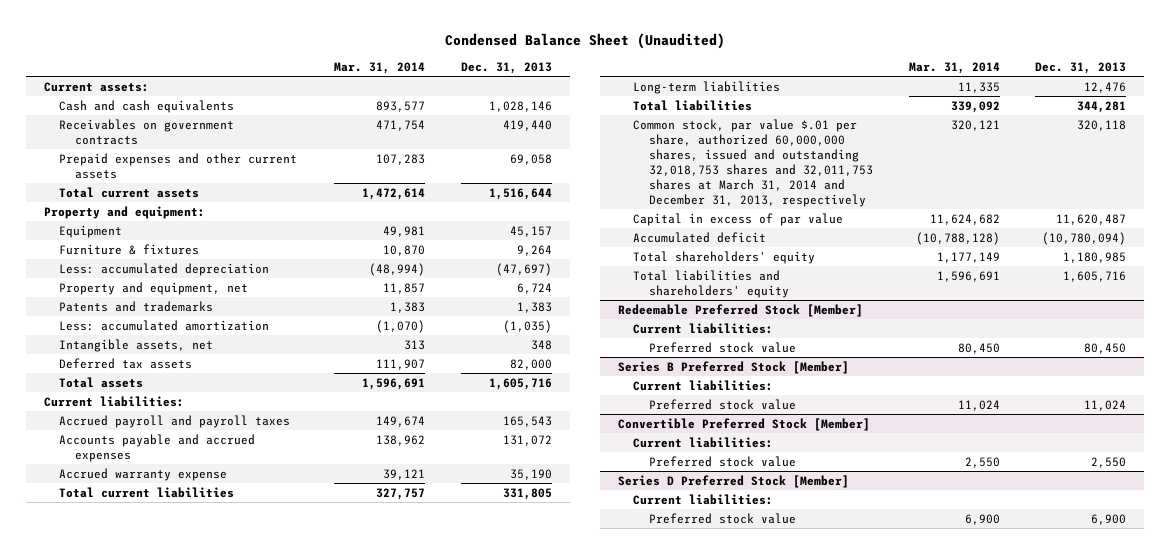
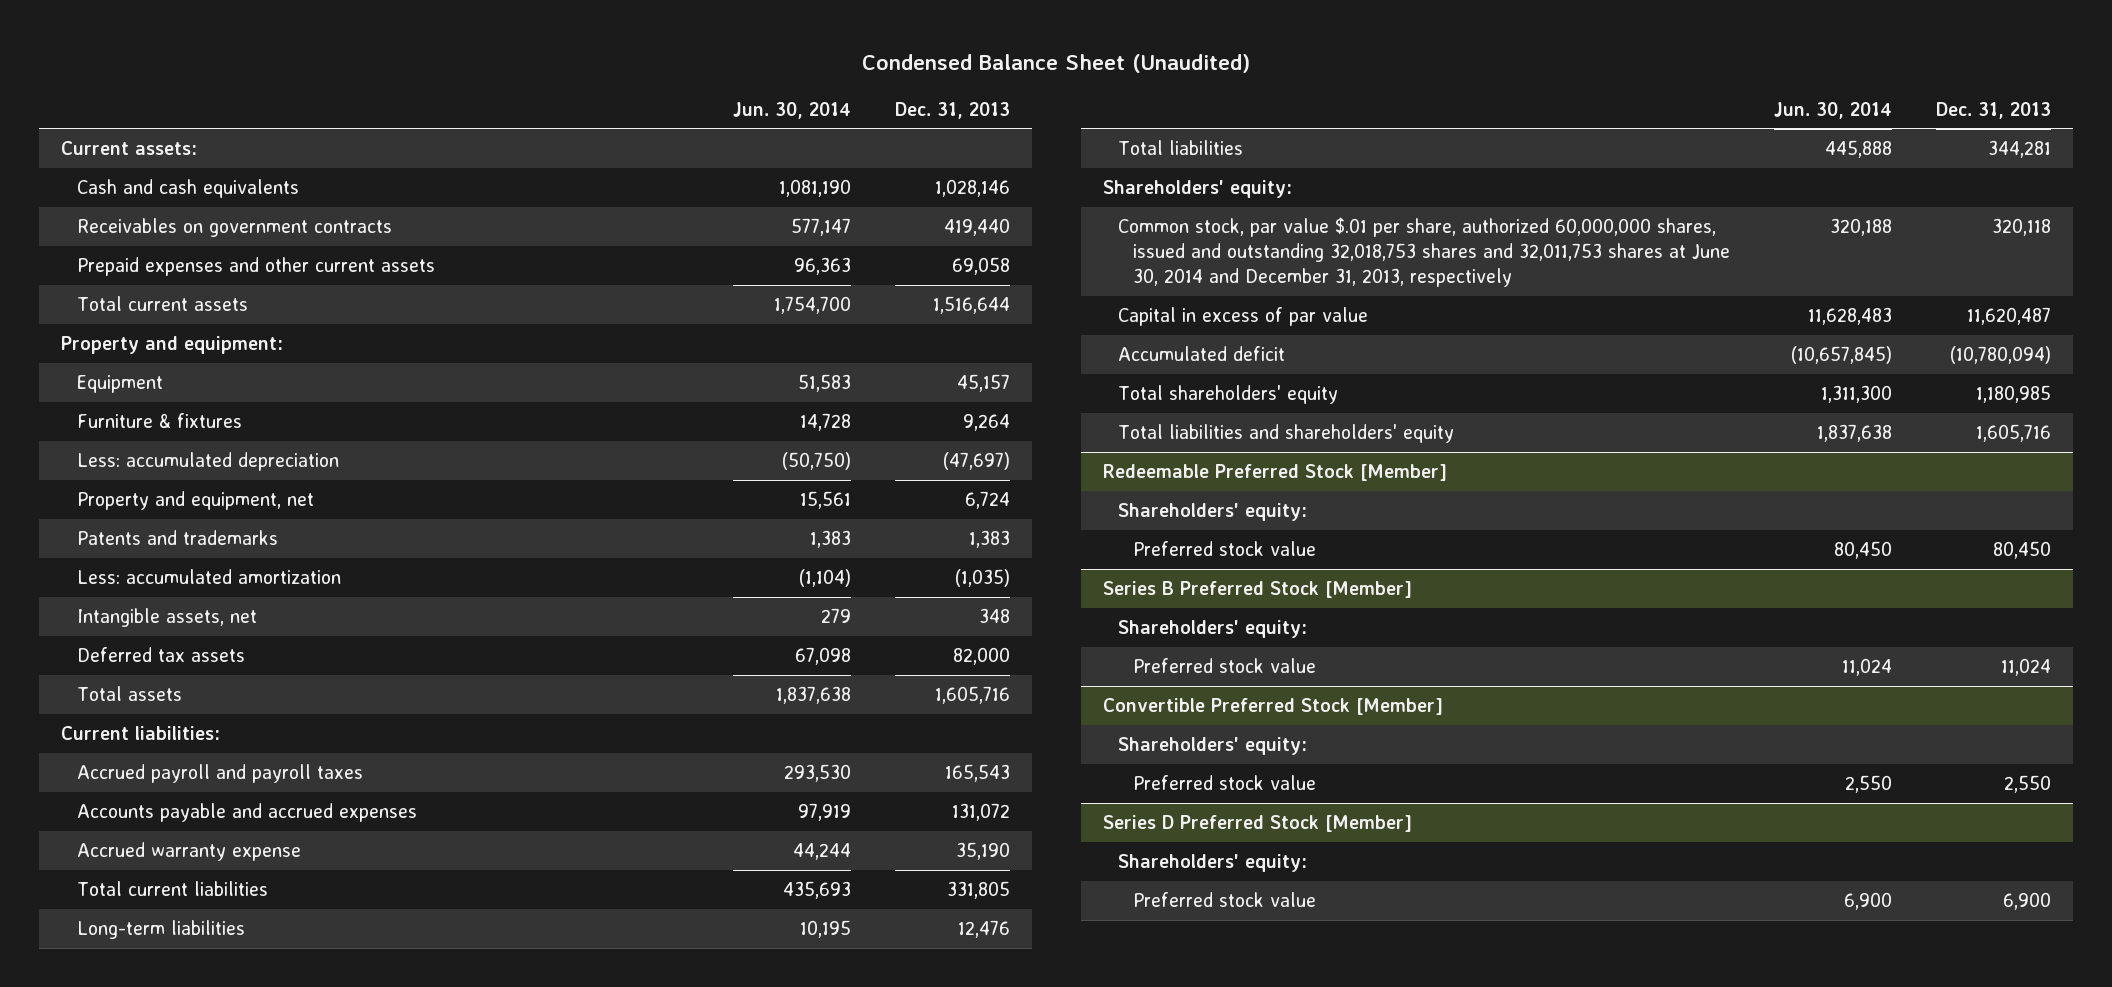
[334,61,426,74] Mar. 31, 2014 -> none
none -> [732,101,851,119] Jun. 30, 2014
none -> [1102,180,1292,199] Shareholders' equity:
[633,118,873,207] Common stock, par value $.01 per share, authorized 60,000,000 shares, issued and outstanding 32,018,753 shares and 32,011,753 shares at March 31, 2014 and December 31, 2013, respectively -> [1117,217,1730,288] Common stock, par value $.01 per share, authorized 60,000,000 shares, issued and outstanding 32,018,753 shares and 32,011,753 shares at June 30, 2014 and December 31, 2013, respectively
[633,322,774,334] Current liabilities: -> none
none -> [1117,503,1307,522] Shareholders' equity:
[633,379,774,391] Current liabilities: -> none
none -> [1117,620,1307,639] Shareholders' equity:
[633,436,774,448] Current liabilities: -> none
none -> [1117,737,1307,756] Shareholders' equity:
[633,493,774,505] Current liabilities: -> none
none -> [1117,854,1307,873] Shareholders' equity:

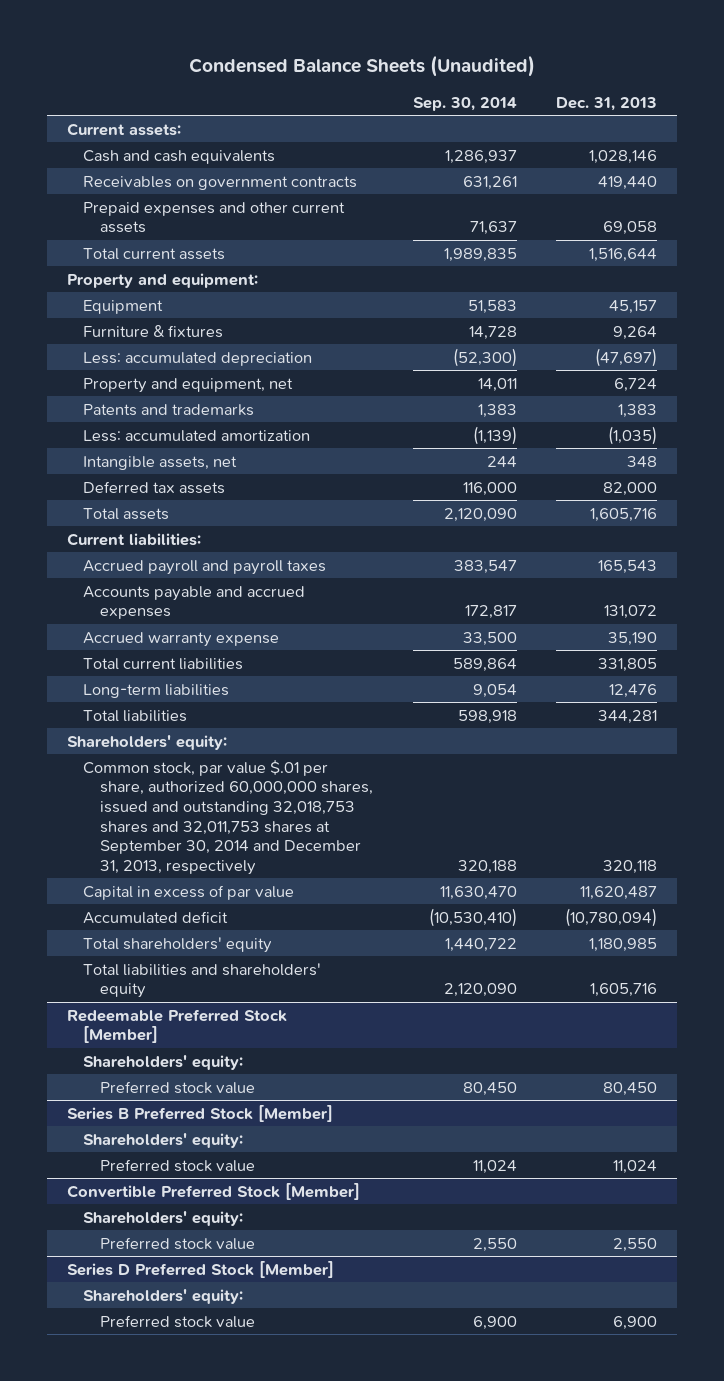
[862,53,1251,73] Condensed Balance Sheet (Unaudited) -> [188,55,535,78] Condensed Balance Sheets (Unaudited)
[732,101,851,119] Jun. 30, 2014 -> none
none -> [412,96,517,111] Sep. 30, 2014
[1117,217,1730,288] Common stock, par value $.01 per share, authorized 60,000,000 shares, issued and outstanding 32,018,753 shares and 32,011,753 shares at June 30, 2014 and December 31, 2013, respectively -> [83,759,373,875] Common stock, par value $.01 per share, authorized 60,000,000 shares, issued and outstanding 32,018,753 shares and 32,011,753 shares at September 30, 2014 and December 31, 2013, respectively

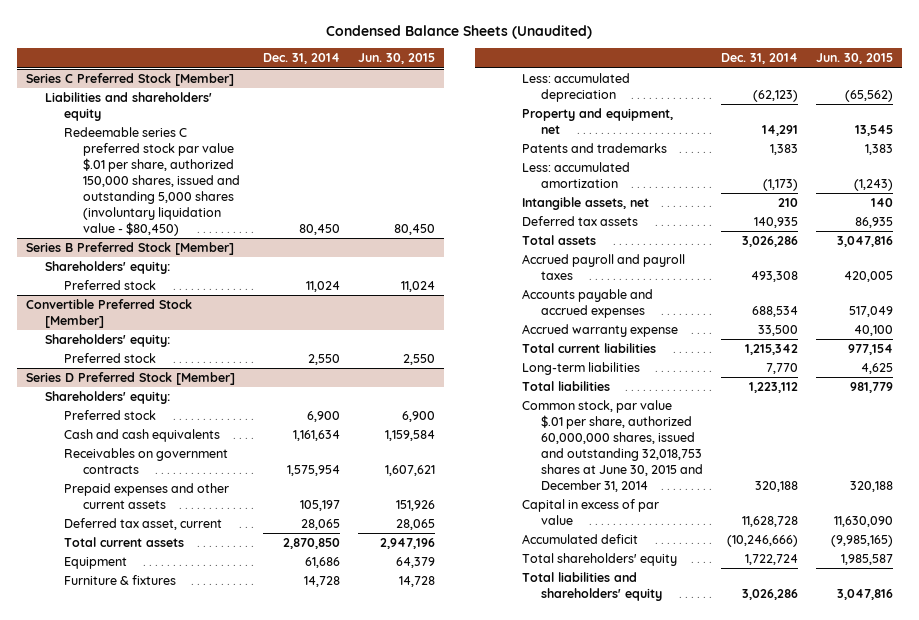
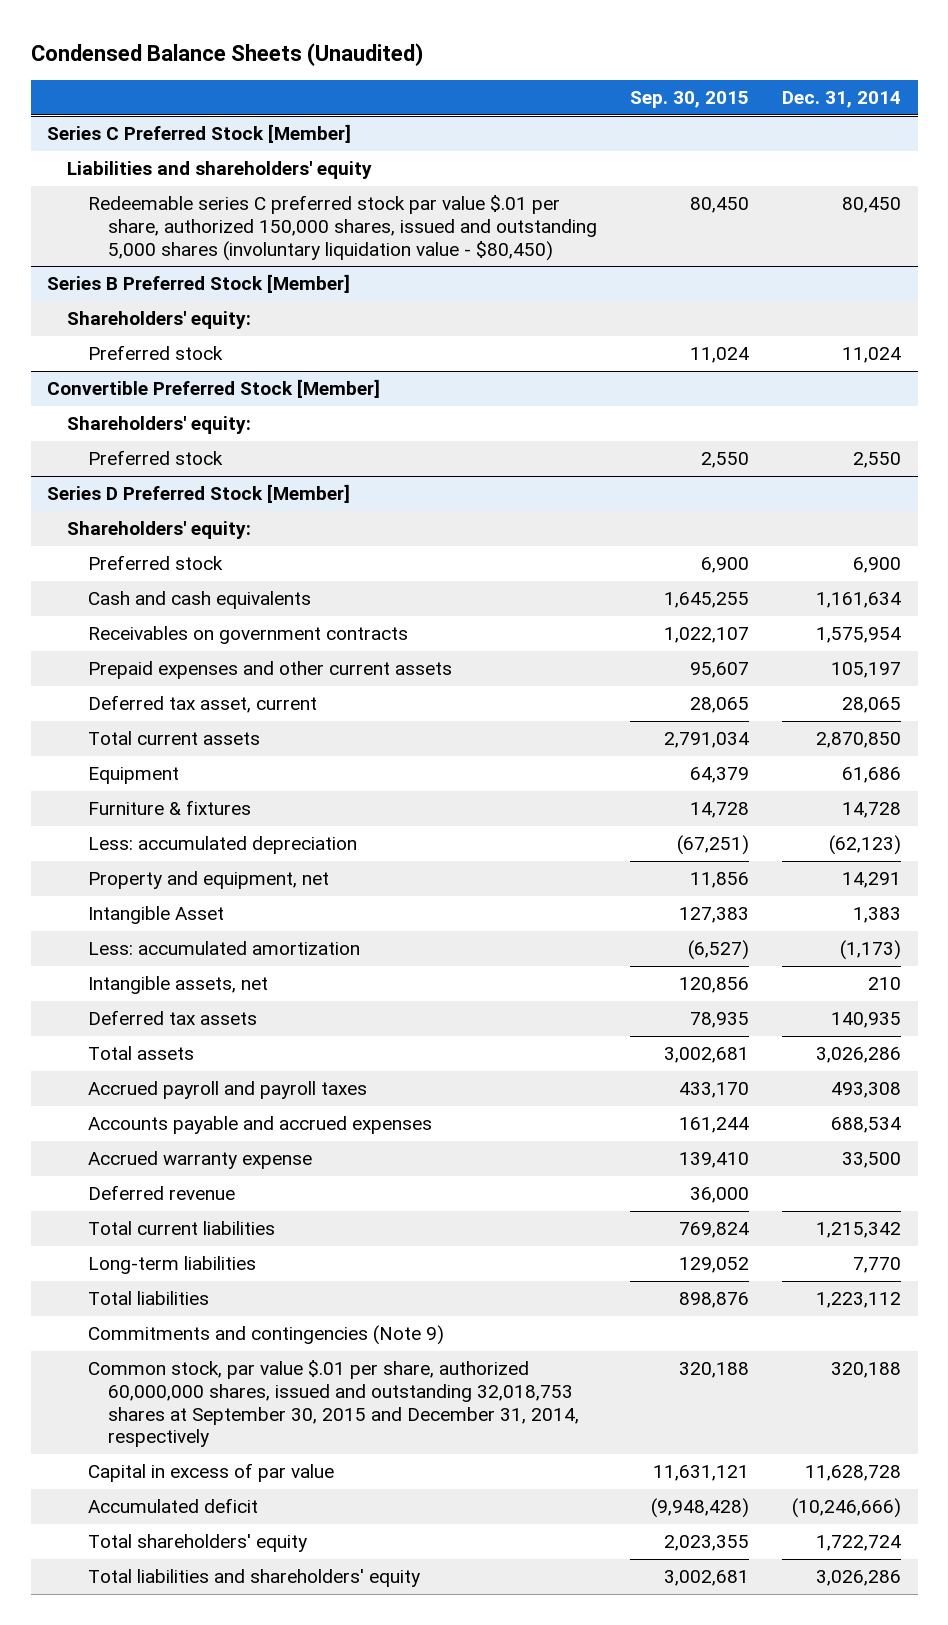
[357,53,435,65] Jun. 30, 2015 -> none
none -> [630,91,750,109] Sep. 30, 2015
[522,143,668,154] Patents and trademarks -> [87,906,224,925] Intangible Asset
none -> [87,1185,235,1201] Deferred revenue
none -> [87,1325,444,1346] Commitments and contingencies (Note 9)
[522,400,704,493] Common stock, par value $.01 per share, authorized 60,000,000 shares, issued and outstanding 32,018,753 shares at June 30, 2015 and December 31, 2014 -> [87,1360,579,1448] Common stock, par value $.01 per share, authorized 60,000,000 shares, issued and outstanding 32,018,753 shares at September 30, 2015 and December 31, 2014, respectively

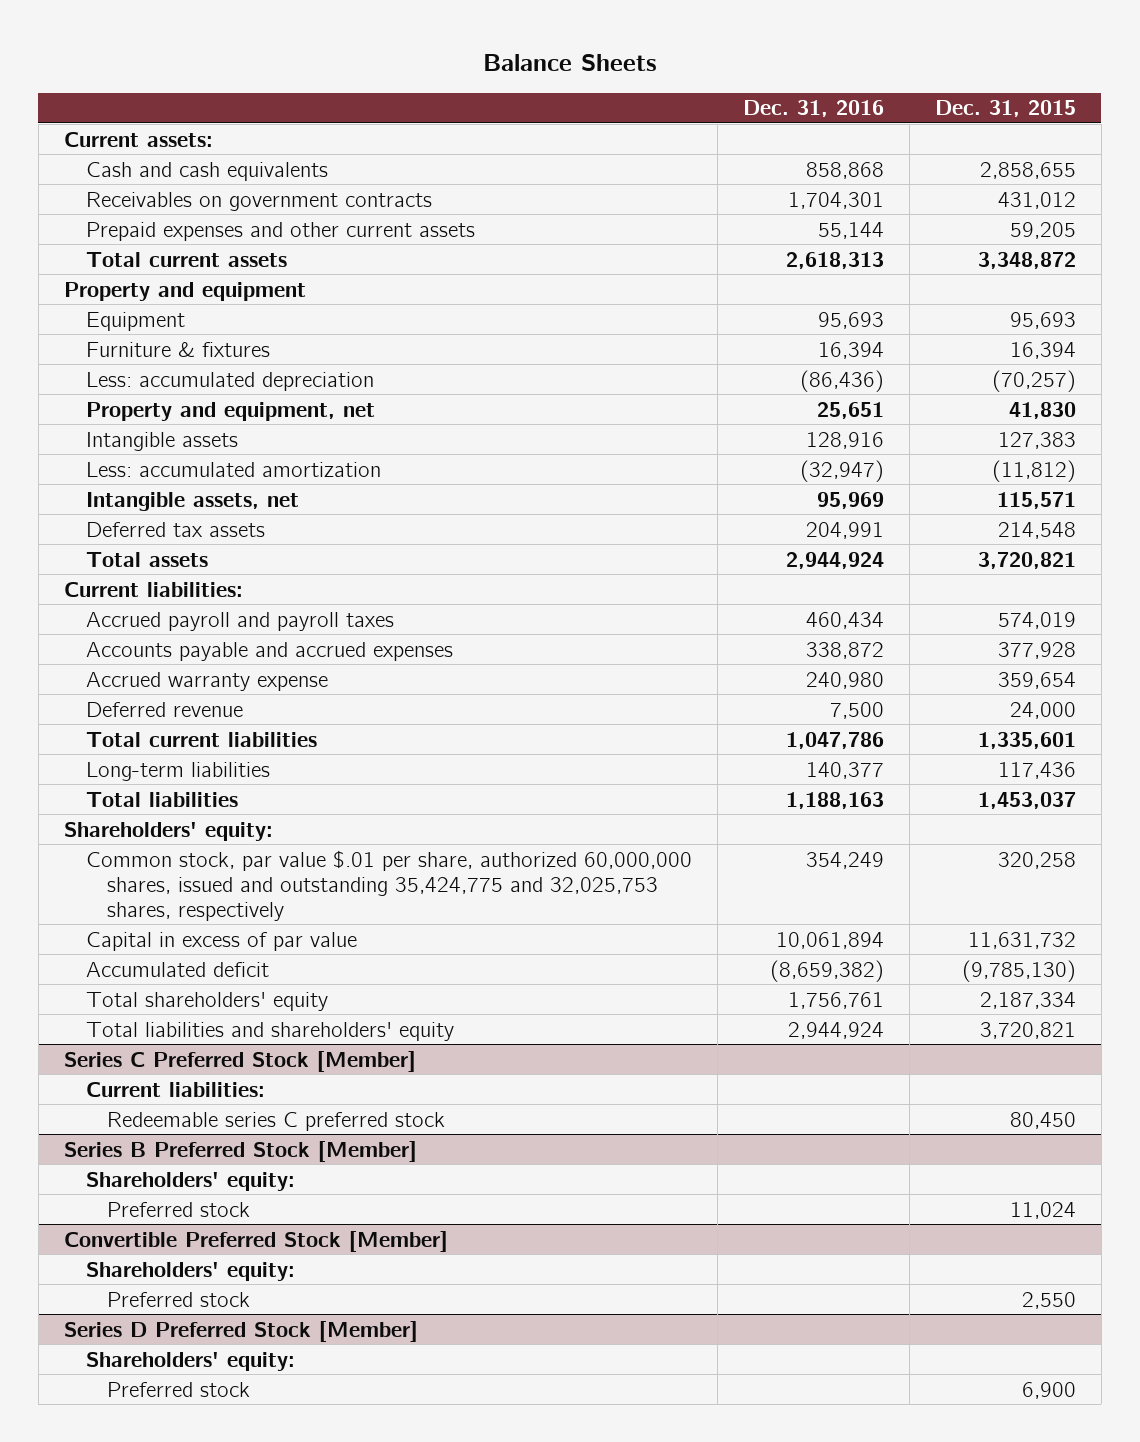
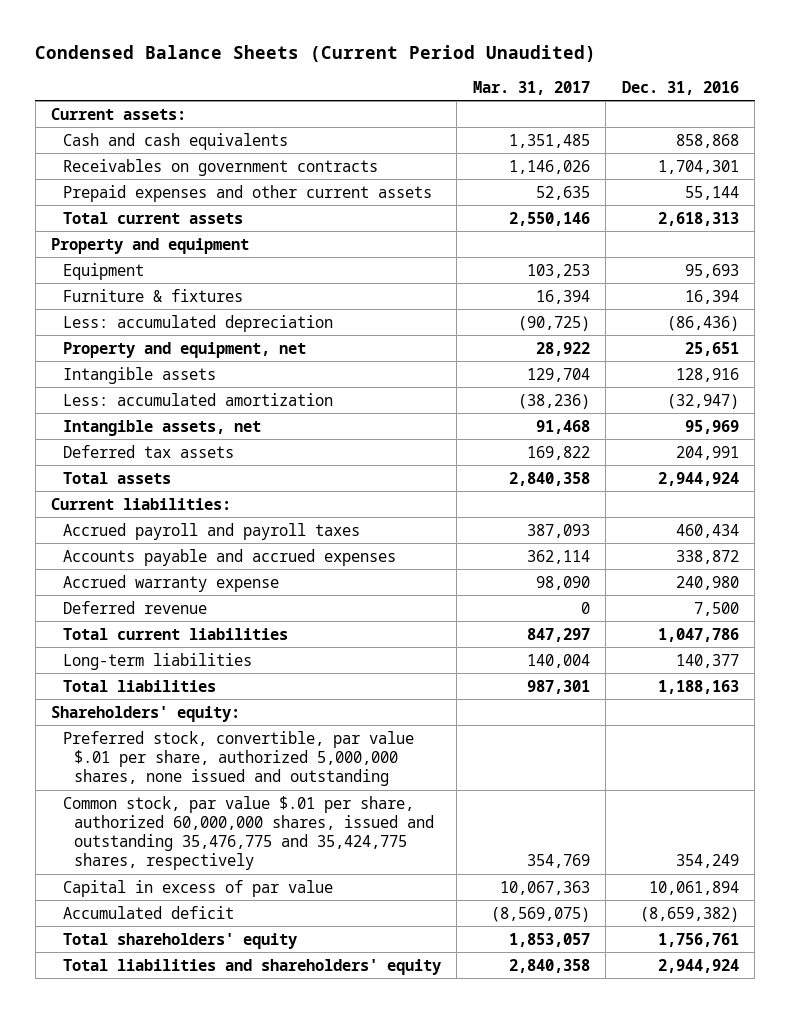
[482,54,657,72] Balance Sheets -> [35,44,597,62] Condensed Balance Sheets (Current Period Unaudited)
[934,100,1076,118] Dec. 31, 2015 -> none
none -> [472,80,590,95] Mar. 31, 2017
none -> [62,730,414,787] Preferred stock, convertible, par value $.01 per share, authorized 5,000,000 shares, none issued and outstanding
[85,849,692,921] Common stock, par value $.01 per share, authorized 60,000,000 shares, issued and outstanding 35,424,775 and 32,025,753 shares, respectively -> [62,795,434,871] Common stock, par value $.01 per share, authorized 60,000,000 shares, issued and outstanding 35,476,775 and 35,424,775 shares, respectively
[63,1050,416,1072] Series C Preferred Stock [Member] -> none
[85,1081,265,1097] Current liabilities: -> none
[107,1111,446,1131] Redeemable series C preferred stock -> none
[63,1140,417,1162] Series B Preferred Stock [Member] -> none
[85,1171,295,1191] Shareholders' equity: -> none
[107,1201,251,1217] Preferred stock -> none
[63,1230,448,1252] Convertible Preferred Stock [Member] -> none
[85,1261,295,1281] Shareholders' equity: -> none
[107,1291,251,1307] Preferred stock -> none
[63,1320,418,1342] Series D Preferred Stock [Member] -> none
[85,1351,295,1371] Shareholders' equity: -> none
[107,1381,251,1397] Preferred stock -> none

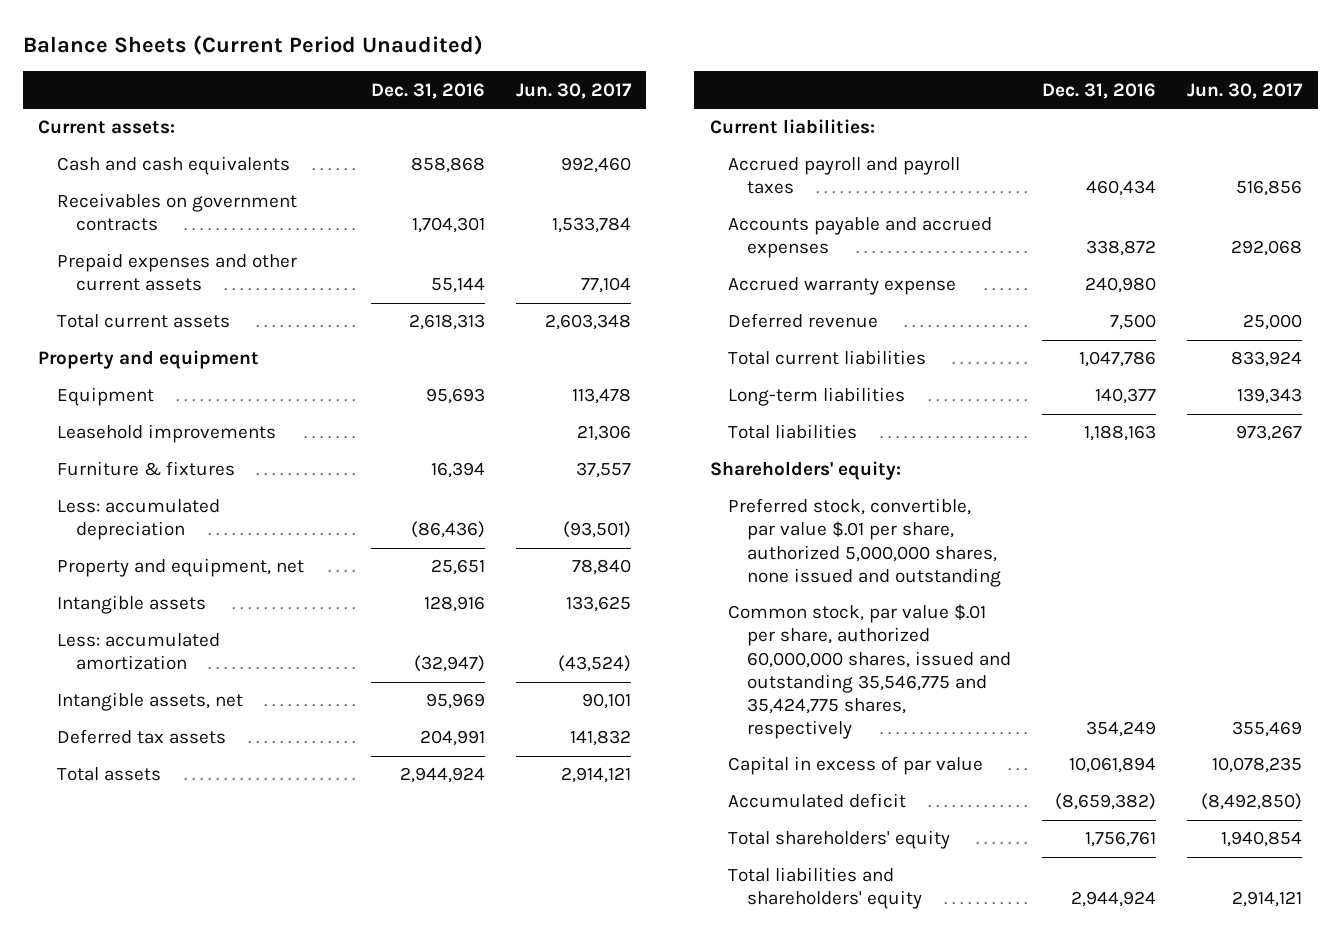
[35,44,597,62] Condensed Balance Sheets (Current Period Unaudited) -> [22,35,483,56] Balance Sheets (Current Period Unaudited)
[472,80,590,95] Mar. 31, 2017 -> none
none -> [515,82,632,99] Jun. 30, 2017
none -> [57,424,277,444] Leasehold improvements
[62,795,434,871] Common stock, par value $.01 per share, authorized 60,000,000 shares, issued and outstanding 35,476,775 and 35,424,775 shares, respectively -> [728,604,1012,739] Common stock, par value $.01 per share, authorized 60,000,000 shares, issued and outstanding 35,546,775 and 35,424,775 shares, respectively

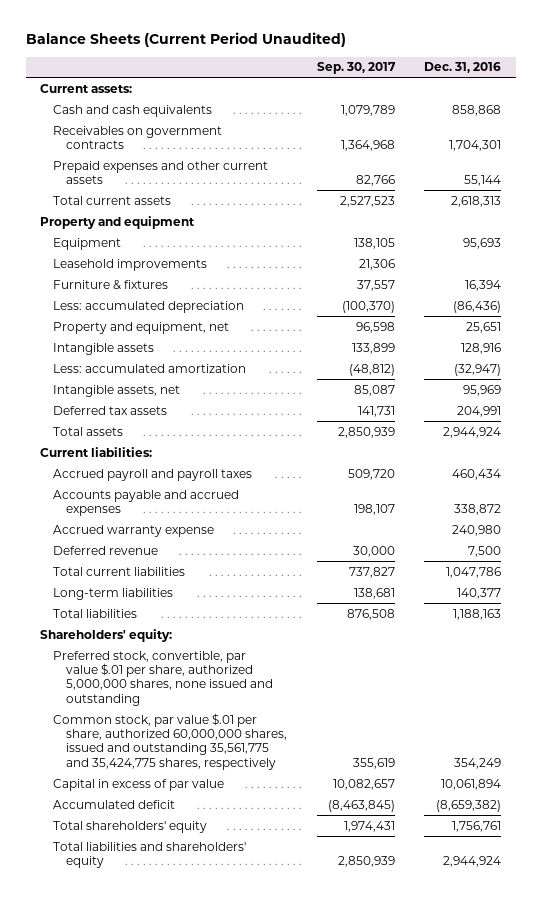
[515,82,632,99] Jun. 30, 2017 -> none
none -> [316,62,396,75] Sep. 30, 2017
[728,604,1012,739] Common stock, par value $.01 per share, authorized 60,000,000 shares, issued and outstanding 35,546,775 and 35,424,775 shares, respectively -> [53,712,287,770] Common stock, par value $.01 per share, authorized 60,000,000 shares, issued and outstanding 35,561,775 and 35,424,775 shares, respectively

